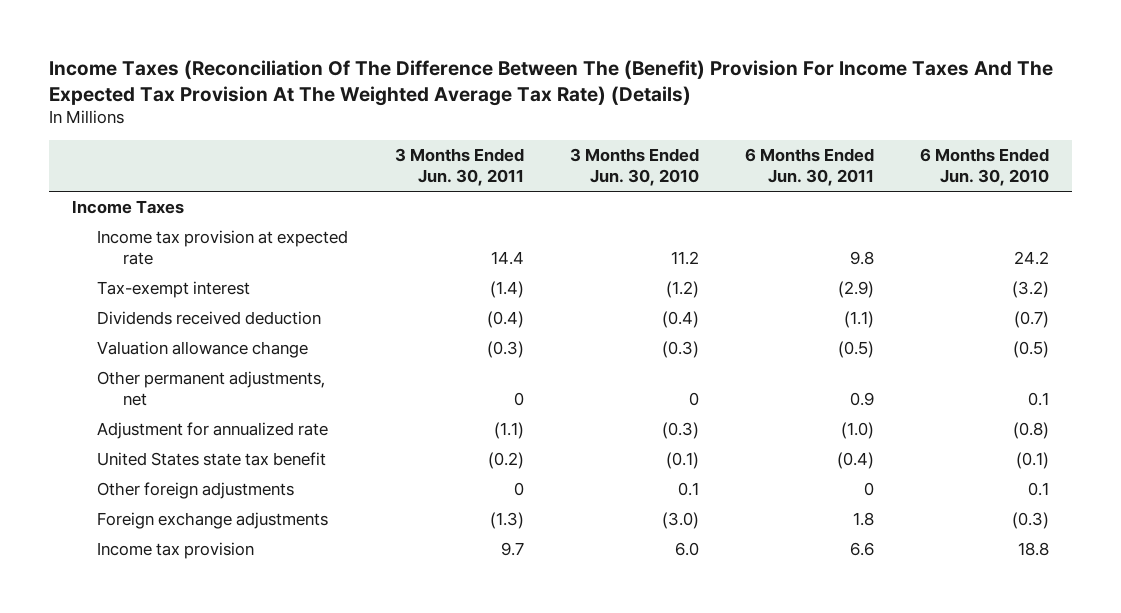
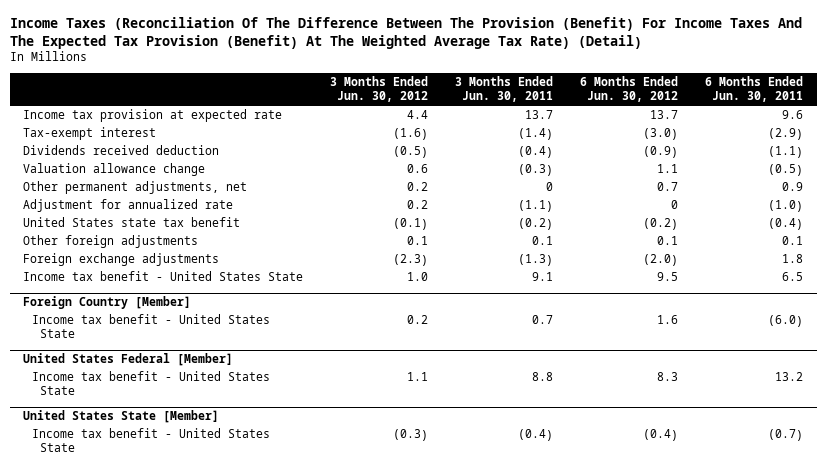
[48,59,1053,106] Income Taxes (Reconciliation Of The Difference Between The (Benefit) Provision For Income Taxes And The Expected Tax Provision At The Weighted Average Tax Rate) (Details) -> [9,16,802,49] Income Taxes (Reconciliation Of The Difference Between The Provision (Benefit) For Income Taxes And The Expected Tax Provision (Benefit) At The Weighted Average Tax Rate) (Detail)
[569,148,699,186] 3 Months Ended Jun. 30, 2010 -> none
[919,148,1049,186] 6 Months Ended Jun. 30, 2010 -> none
none -> [330,76,429,103] 3 Months Ended Jun. 30, 2012
none -> [580,76,679,103] 6 Months Ended Jun. 30, 2012
[71,200,184,215] Income Taxes -> none
[490,250,524,265] 14.4 -> [525,110,554,120] 13.7
[849,250,874,265] 9.8 -> [782,110,804,120] 9.6
[513,482,524,497] 0 -> [532,236,554,246] 0.1
[863,482,874,497] 0 -> [782,236,804,246] 0.1
[97,542,255,560] Income tax provision -> [23,271,304,282] Income tax benefit - United States State
[500,542,524,557] 9.7 -> [532,272,554,282] 9.1
[849,542,874,557] 6.6 -> [782,272,804,282] 6.5
none -> [23,296,192,310] Foreign Country [Member]
none -> [31,314,270,339] Income tax benefit - United States State
none -> [23,353,234,367] United States Federal [Member]
none -> [31,371,270,396] Income tax benefit - United States State
none -> [23,410,220,424] United States State [Member]
none -> [31,428,270,453] Income tax benefit - United States State

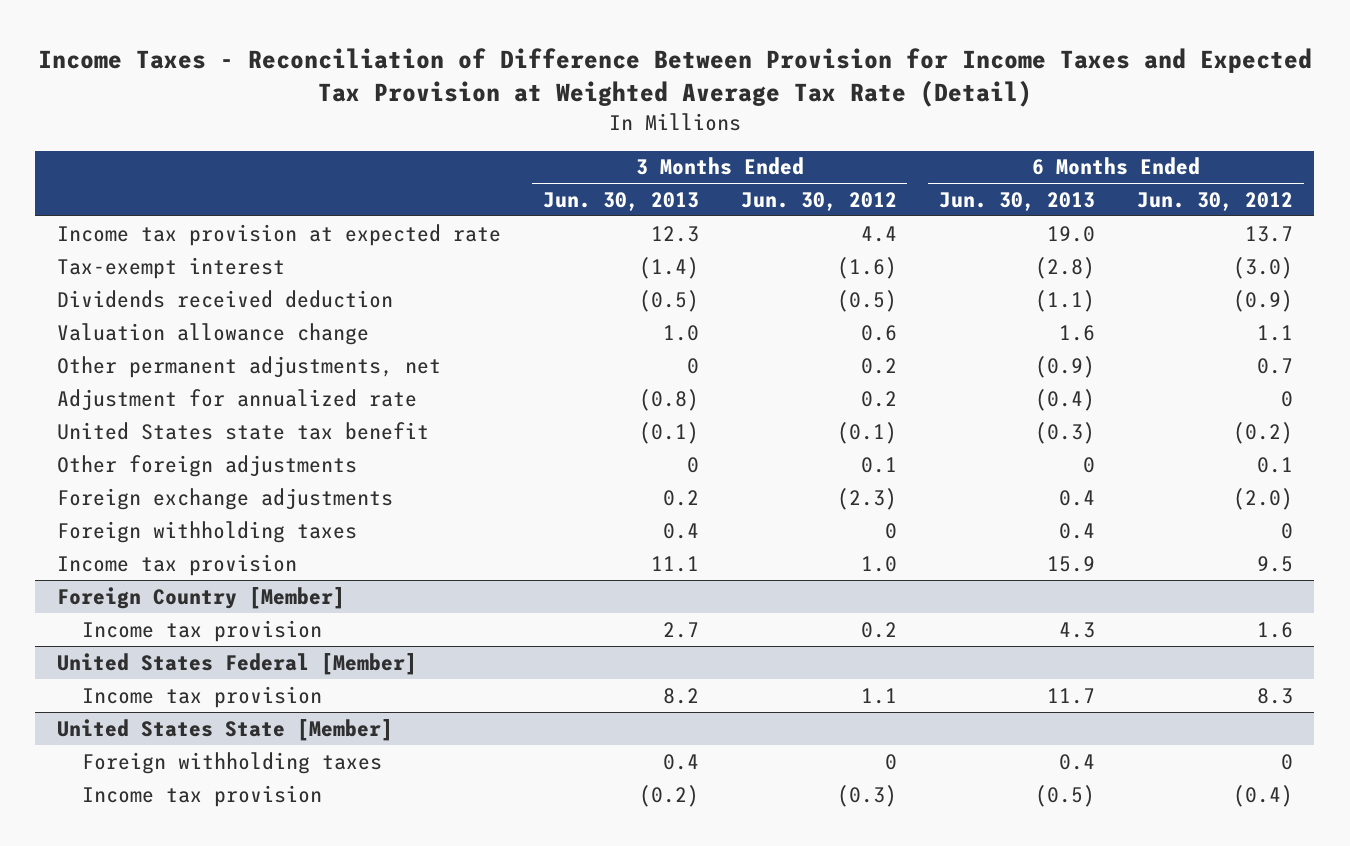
[9,16,802,49] Income Taxes (Reconciliation Of The Difference Between The Provision (Benefit) For Income Taxes And The Expected Tax Provision (Benefit) At The Weighted Average Tax Rate) (Detail) -> [37,48,1312,108] Income Taxes - Reconciliation of Difference Between Provision for Income Taxes and Expected Tax Provision at Weighted Average Tax Rate (Detail)
[455,76,554,103] 3 Months Ended Jun. 30, 2011 -> none
[705,76,804,103] 6 Months Ended Jun. 30, 2011 -> none
none -> [542,191,699,211] Jun. 30, 2013
none -> [938,191,1095,211] Jun. 30, 2013
none -> [56,520,357,543] Foreign withholding taxes
[23,271,304,282] Income tax benefit - United States State -> [56,553,297,576] Income tax provision
[31,314,270,339] Income tax benefit - United States State -> [81,619,322,642] Income tax provision
[31,371,270,396] Income tax benefit - United States State -> [81,685,322,708] Income tax provision
none -> [81,751,382,774] Foreign withholding taxes
[31,428,270,453] Income tax benefit - United States State -> [81,784,322,807] Income tax provision

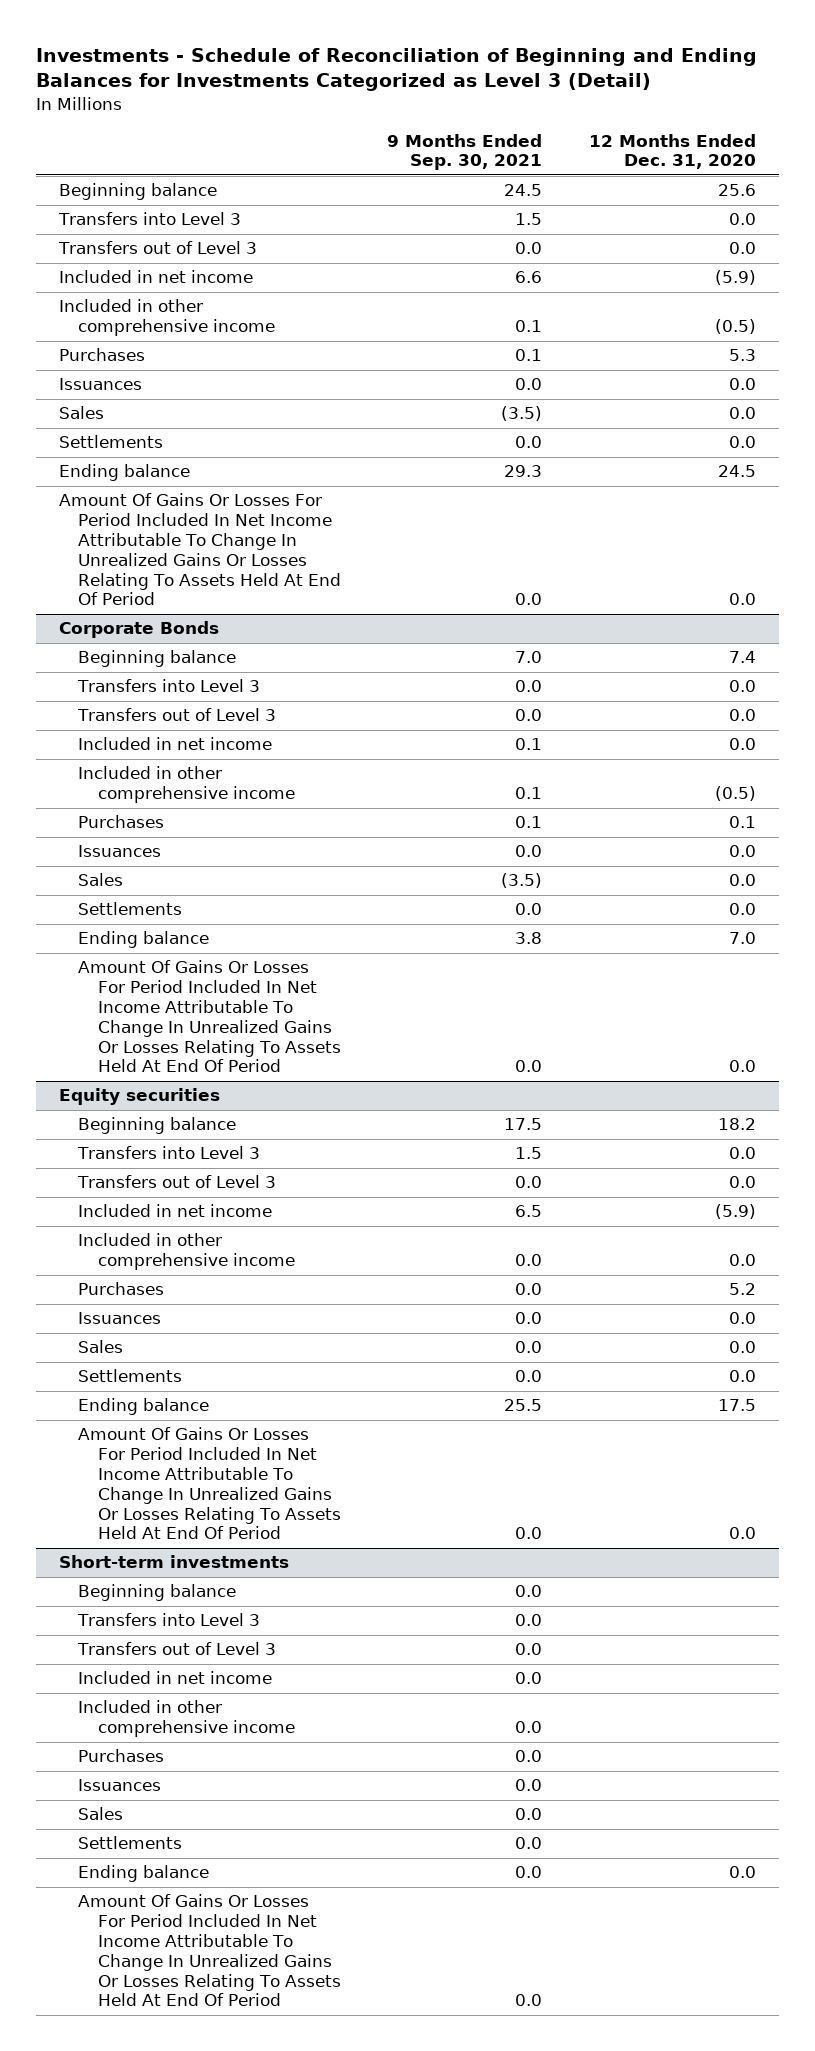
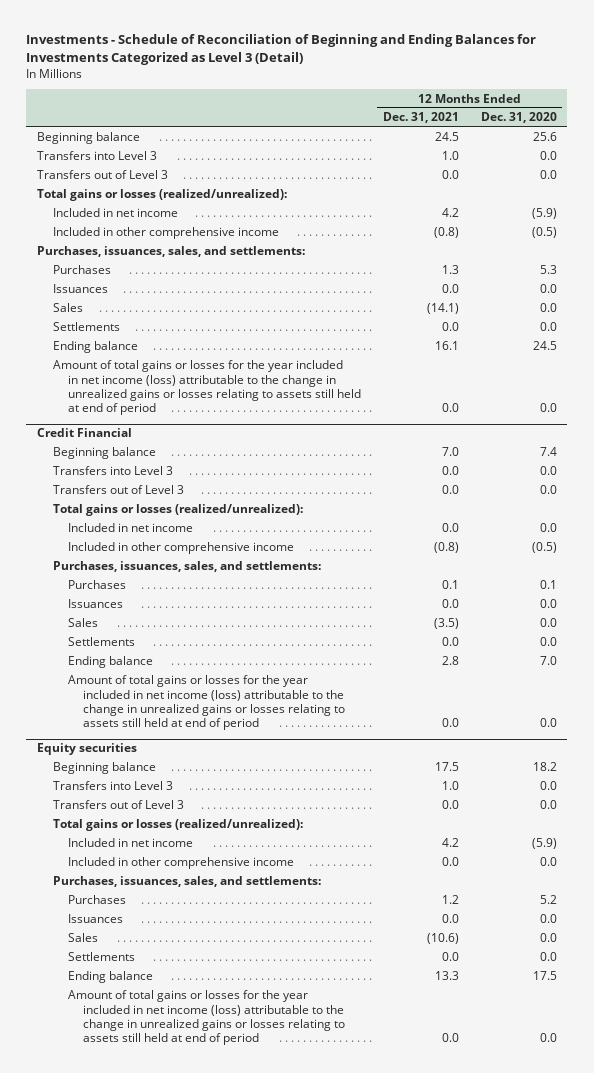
[387,133,543,171] 9 Months Ended Sep. 30, 2021 -> none
none -> [382,112,459,124] Dec. 31, 2021
none -> [37,189,288,202] Total gains or losses (realized/unrealized):
none -> [37,246,306,258] Purchases, issuances, sales, and settlements:
[58,493,342,606] Amount Of Gains Or Losses For Period Included In Net Income Attributable To Change In Unrealized Gains Or Losses Relating To Assets Held At End Of Period -> [52,360,361,415] Amount of total gains or losses for the year included in net income (loss) attributable to the change in unrealized gains or losses relating to assets still held at end of period
[58,621,219,639] Corporate Bonds -> [37,428,133,438] Credit Financial
none -> [52,504,303,517] Total gains or losses (realized/unrealized):
none -> [52,561,321,573] Purchases, issuances, sales, and settlements:
[78,960,341,1073] Amount Of Gains Or Losses For Period Included In Net Income Attributable To Change In Unrealized Gains Or Losses Relating To Assets Held At End Of Period -> [67,675,346,730] Amount of total gains or losses for the year included in net income (loss) attributable to the change in unrealized gains or losses relating to assets still held at end of period
none -> [52,819,303,832] Total gains or losses (realized/unrealized):
none -> [52,876,321,888] Purchases, issuances, sales, and settlements:
[58,1555,289,1569] Short-term investments -> none
[78,1584,237,1602] Beginning balance -> none
[77,1613,261,1627] Transfers into Level 3 -> none
[77,1642,277,1656] Transfers out of Level 3 -> none
[78,1671,273,1685] Included in net income -> none
[78,1700,295,1738] Included in other comprehensive income -> none
[78,1749,165,1763] Purchases -> none
[78,1779,162,1792] Issuances -> none
[78,1807,124,1821] Sales -> none
[78,1836,183,1850] Settlements -> none
[78,1865,210,1883] Ending balance -> none
[78,1894,341,2007] Amount Of Gains Or Losses For Period Included In Net Income Attributable To Change In Unrealized Gains Or Losses Relating To Assets Held At End Of Period -> none
[78,1427,341,1540] Amount Of Gains Or Losses For Period Included In Net Income Attributable To Change In Unrealized Gains Or Losses Relating To Assets Held At End Of Period -> [67,990,346,1045] Amount of total gains or losses for the year included in net income (loss) attributable to the change in unrealized gains or losses relating to assets still held at end of period

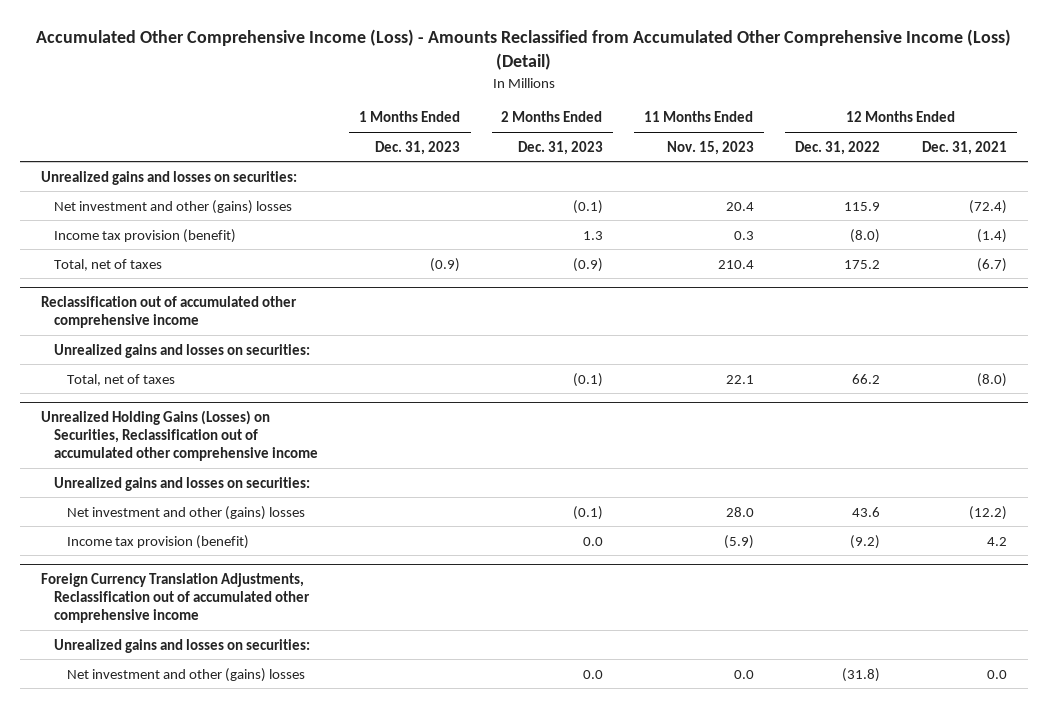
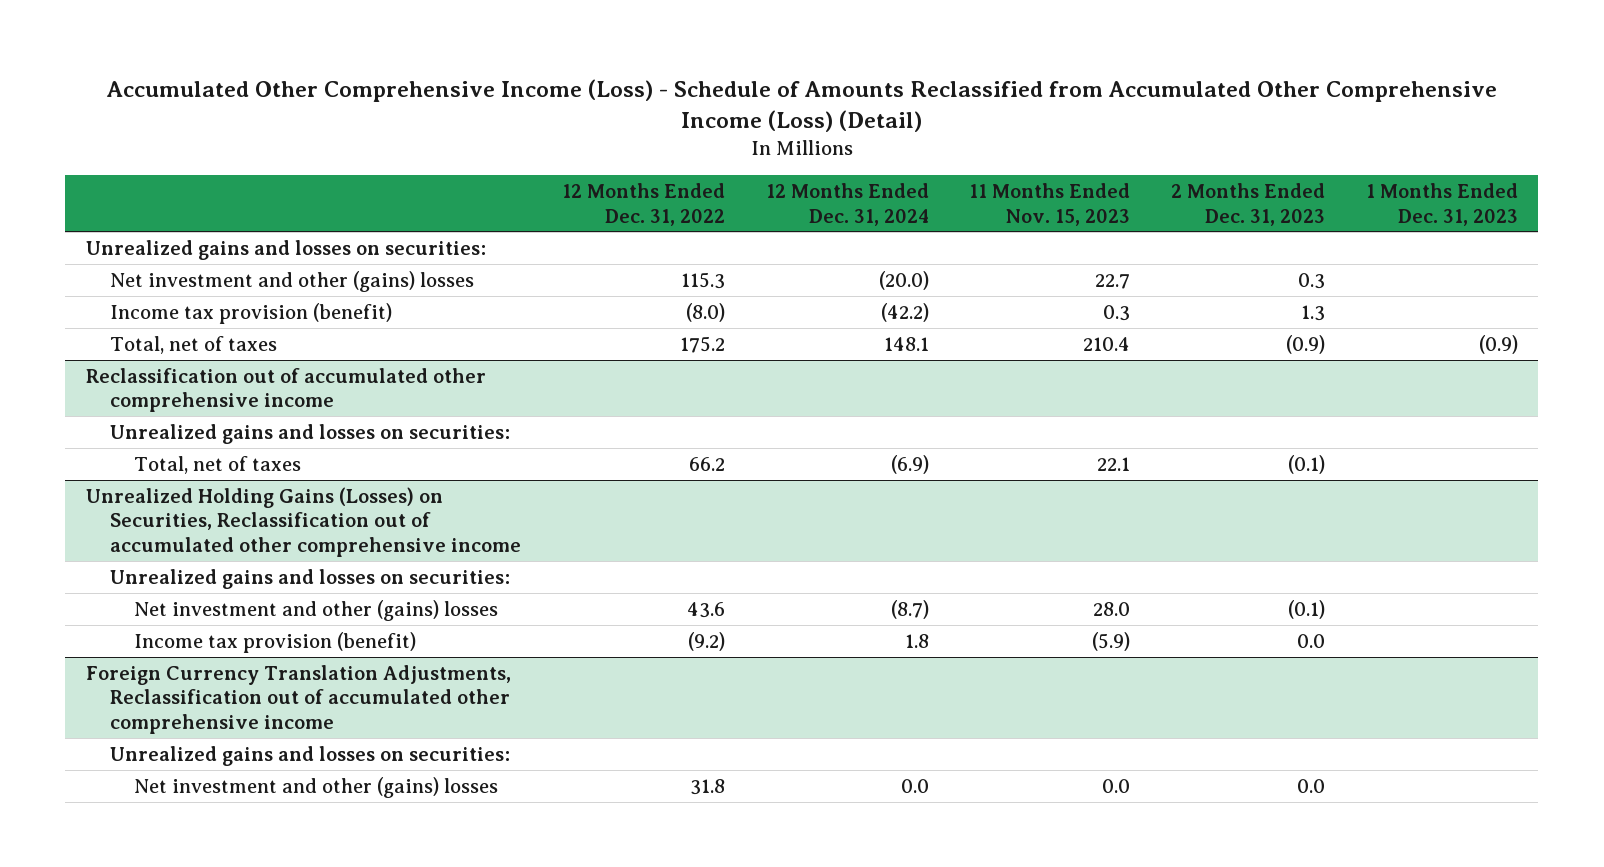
[35,29,1011,71] Accumulated Other Comprehensive Income (Loss) - Amounts Reclassified from Accumulated Other Comprehensive Income (Loss) (Detail) -> [105,78,1497,132] Accumulated Other Comprehensive Income (Loss) - Schedule of Amounts Reclassified from Accumulated Other Comprehensive Income (Loss) (Detail)
[922,140,1008,155] Dec. 31, 2021 -> none
none -> [765,182,929,226] 12 Months Ended Dec. 31, 2024
[572,199,603,214] (0.1) -> [1298,272,1326,289] 0.3
[725,201,754,211] 20.4 -> [1095,273,1131,289] 22.7
[844,201,881,211] 115.9 -> [680,271,725,289] 115.3
[842,667,881,682] (31.8) -> [689,778,725,795] 31.8

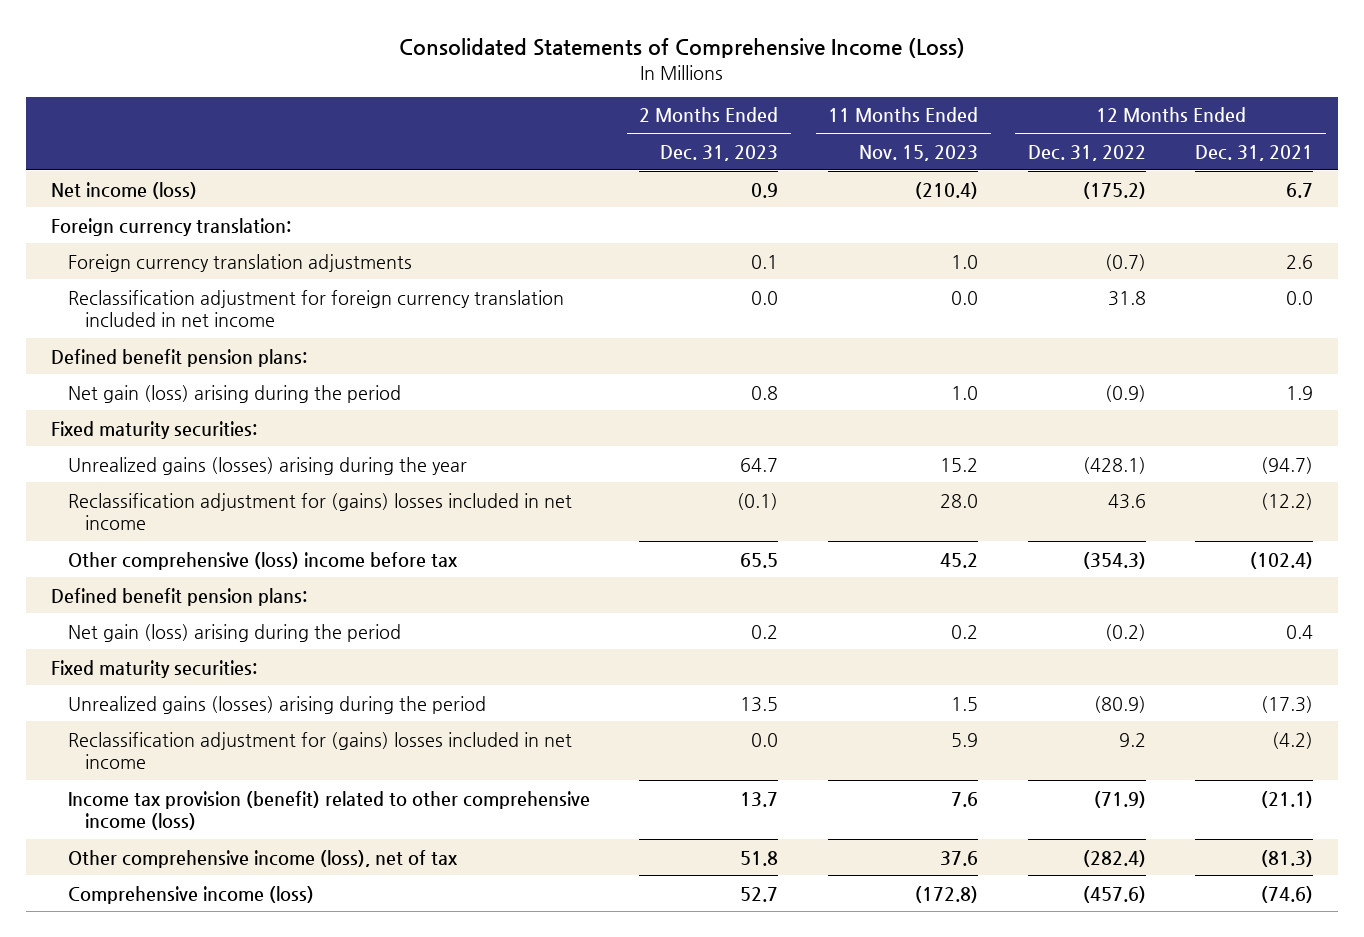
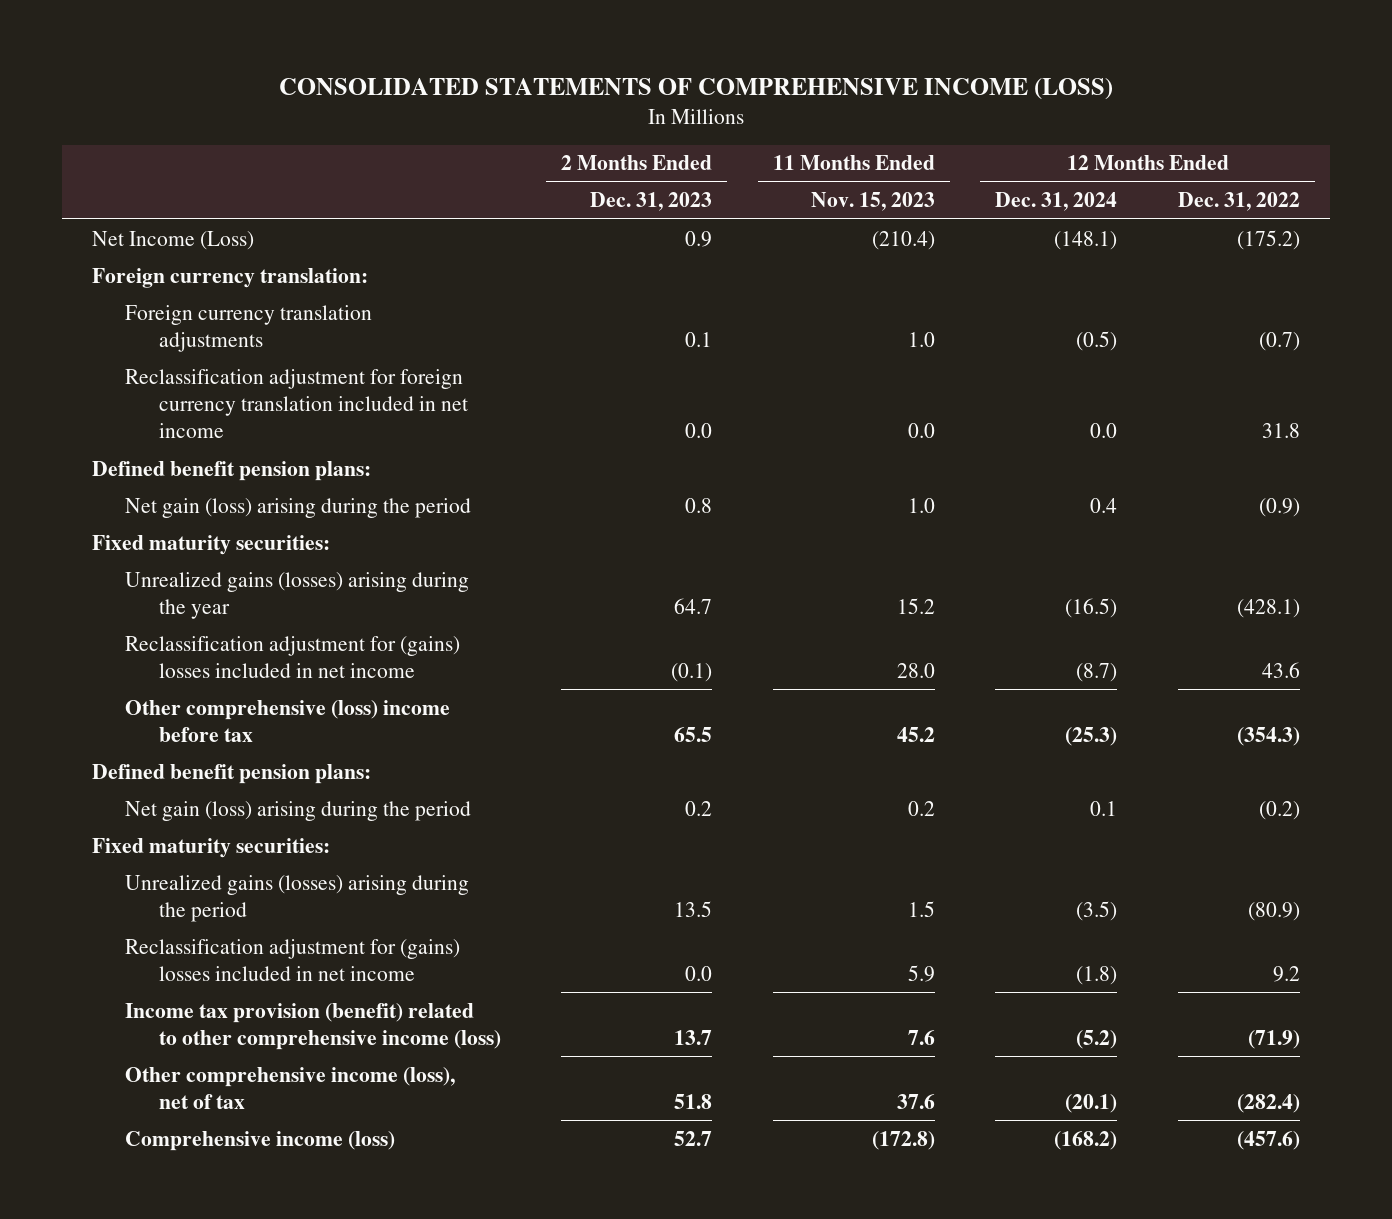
[399,38,966,59] Consolidated Statements of Comprehensive Income (Loss) -> [278,77,1113,100] CONSOLIDATED STATEMENTS OF COMPREHENSIVE INCOME (LOSS)
[1195,144,1314,161] Dec. 31, 2021 -> none
none -> [995,192,1118,212] Dec. 31, 2024
[51,181,198,199] Net income (loss) -> [92,230,255,250] Net Income (Loss)

